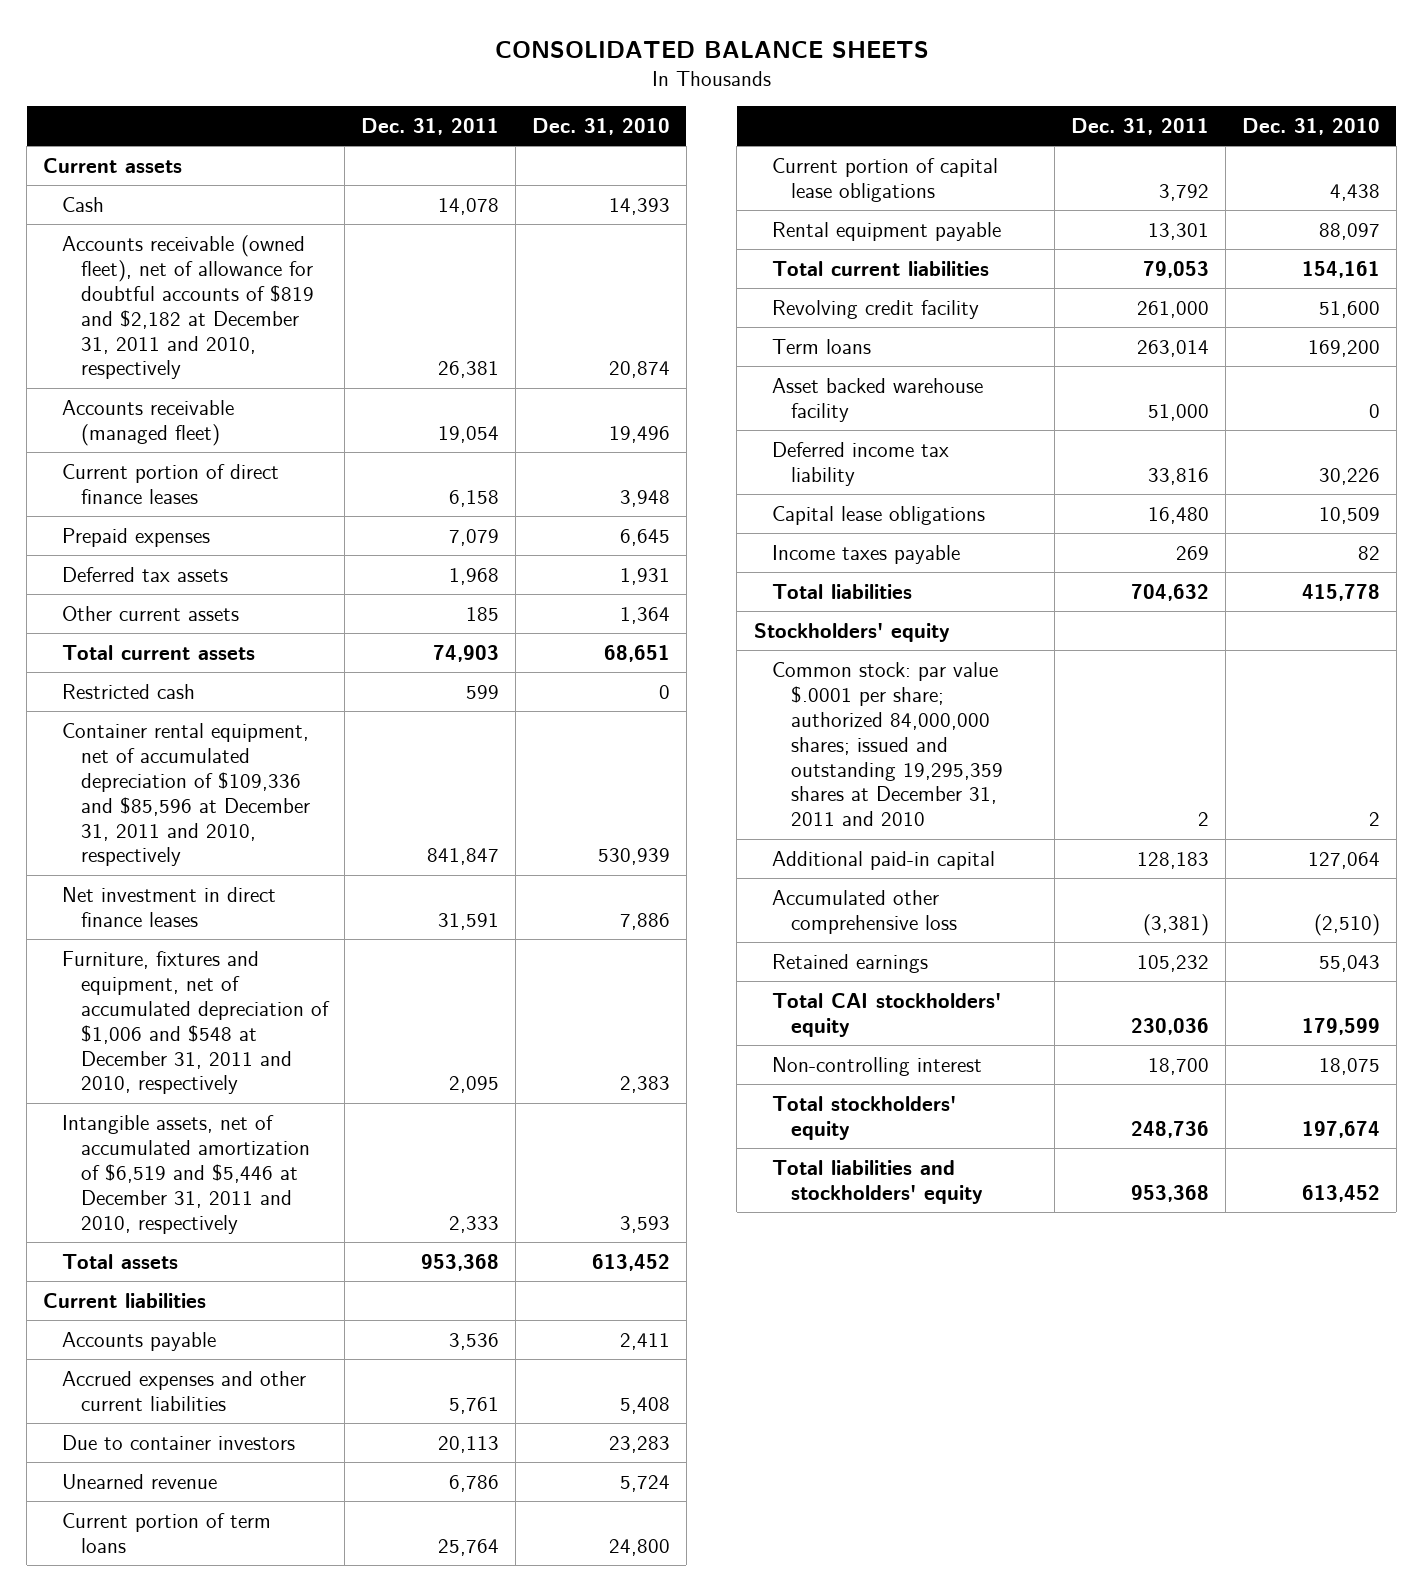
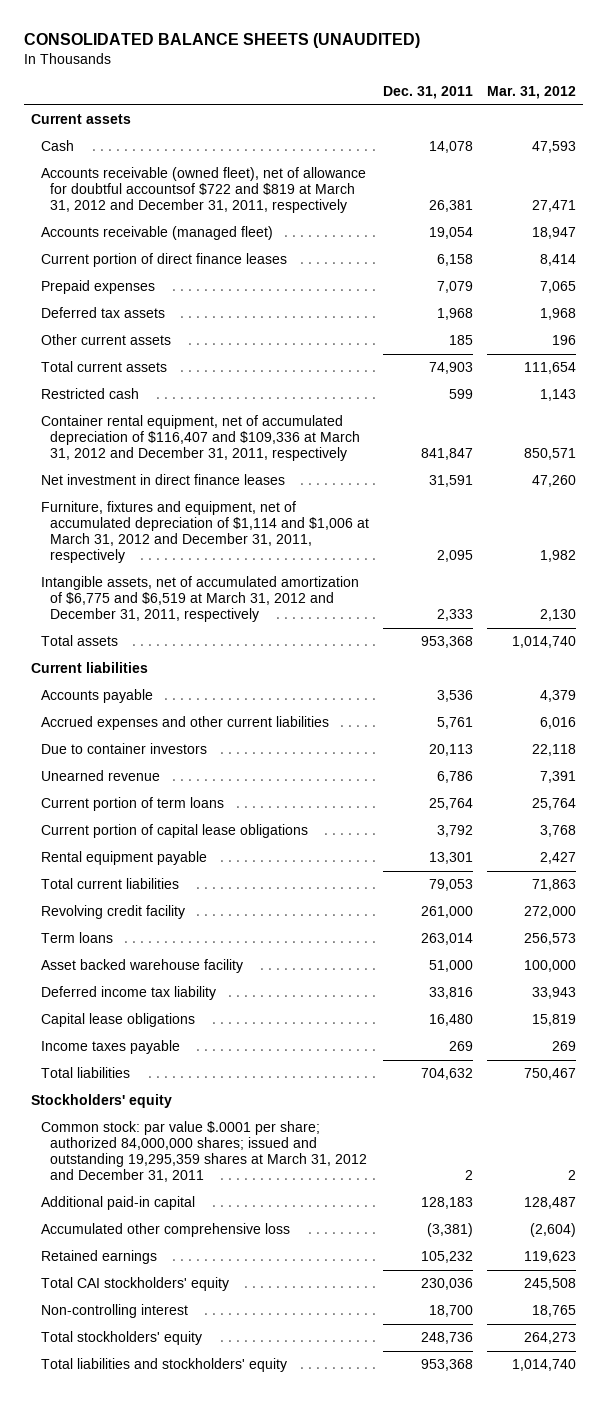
[494,41,929,59] CONSOLIDATED BALANCE SHEETS -> [24,33,421,49] CONSOLIDATED BALANCE SHEETS (UNAUDITED)
[531,117,670,135] Dec. 31, 2010 -> none
none -> [487,85,577,99] Mar. 31, 2012
[61,234,314,380] Accounts receivable (owned fleet), net of allowance for doubtful accounts of $819 and $2,182 at December 31, 2011 and 2010, respectively -> [40,167,366,214] Accounts receivable (owned fleet), net of allowance for doubtful accountsof $722 and $819 at March 31, 2012 and December 31, 2011, respectively
[61,722,310,867] Container rental equipment, net of accumulated depreciation of $109,336 and $85,596 at December 31, 2011 and 2010, respectively -> [40,415,361,462] Container rental equipment, net of accumulated depreciation of $116,407 and $109,336 at March 31, 2012 and December 31, 2011, respectively
[61,950,330,1095] Furniture, fixtures and equipment, net of accumulated depreciation of $1,006 and $548 at December 31, 2011 and 2010, respectively -> [40,501,370,564] Furniture, fixtures and equipment, net of accumulated depreciation of $1,114 and $1,006 at March 31, 2012 and December 31, 2011, respectively
[61,1114,310,1234] Intangible assets, net of accumulated amortization of $6,519 and $5,446 at December 31, 2011 and 2010, respectively -> [40,576,359,623] Intangible assets, net of accumulated amortization of $6,775 and $6,519 at March 31, 2012 and December 31, 2011, respectively
[772,661,1003,827] Common stock: par value $.0001 per share; authorized 84,000,000 shares; issued and outstanding 19,295,359 shares at December 31, 2011 and 2010 -> [40,1121,368,1183] Common stock: par value $.0001 per share; authorized 84,000,000 shares; issued and outstanding 19,295,359 shares at March 31, 2012 and December 31, 2011

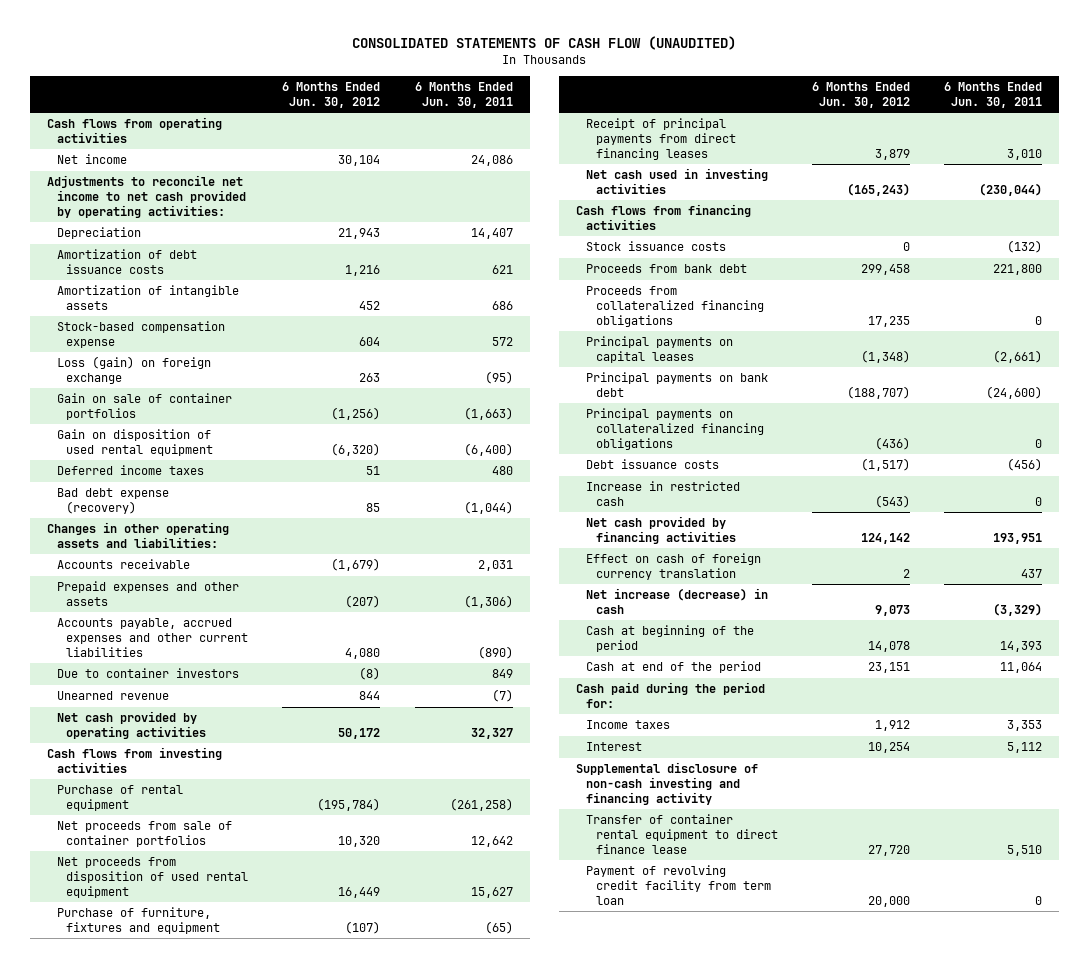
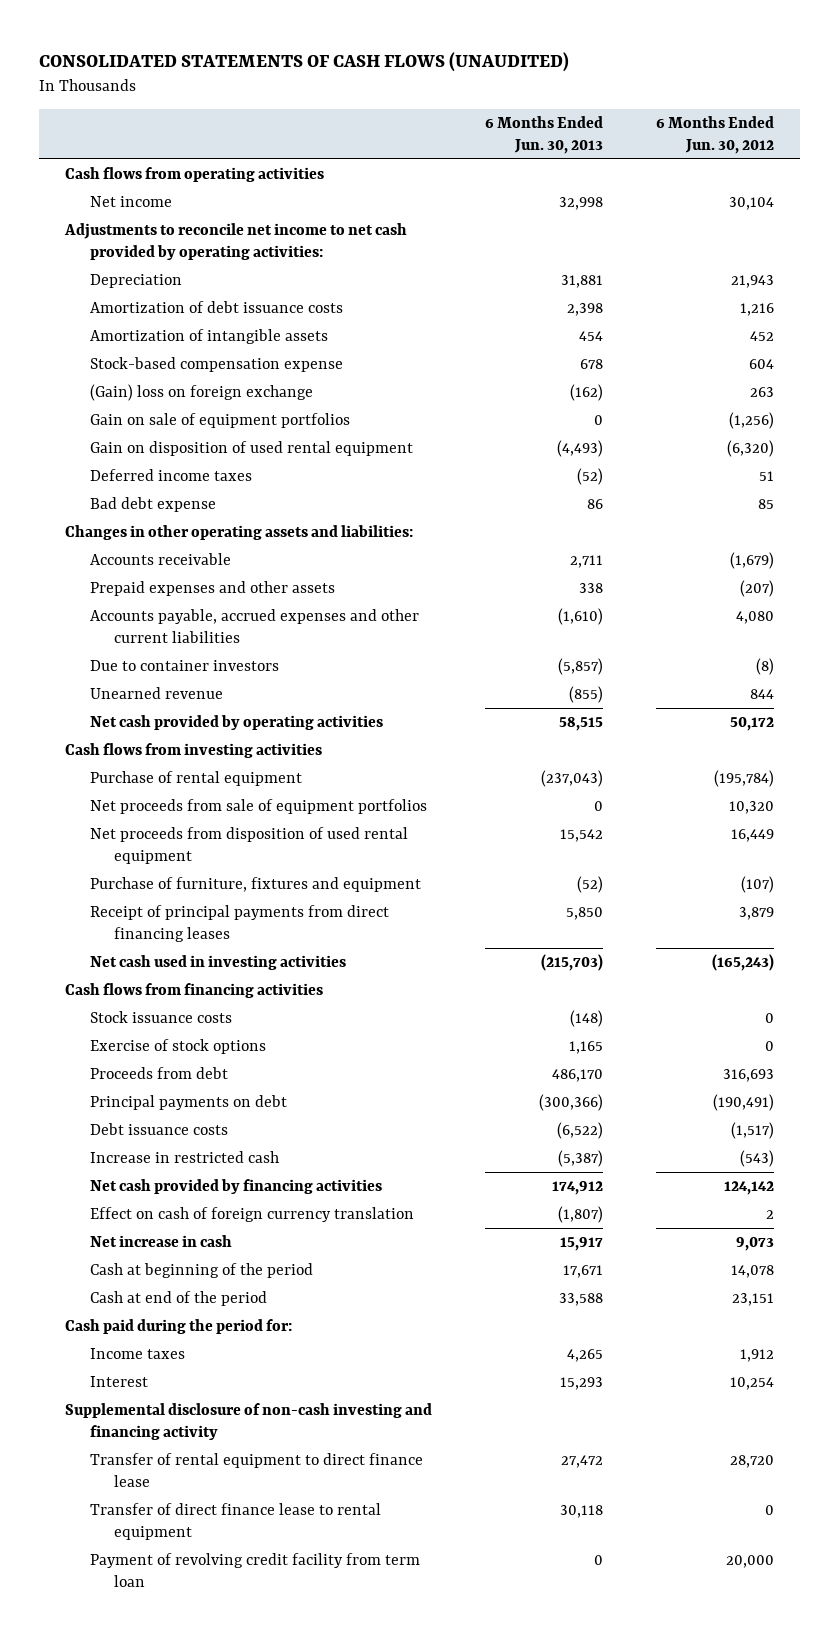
[352,36,737,51] CONSOLIDATED STATEMENTS OF CASH FLOW (UNAUDITED) -> [39,51,570,72] CONSOLIDATED STATEMENTS OF CASH FLOWS (UNAUDITED)
[414,81,513,108] 6 Months Ended Jun. 30, 2011 -> none
none -> [484,116,603,155] 6 Months Ended Jun. 30, 2013
[56,356,211,384] Loss (gain) on foreign exchange -> [89,383,313,401] (Gain) loss on foreign exchange
[56,393,232,420] Gain on sale of container portfolios -> [89,412,350,428] Gain on sale of equipment portfolios
[56,488,169,514] Bad debt expense (recovery) -> [89,496,216,512] Bad debt expense
[56,821,232,847] Net proceeds from sale of container portfolios -> [89,798,427,814] Net proceeds from sale of equipment portfolios
[585,286,764,327] Proceeds from collateralized financing obligations -> none
[585,336,733,363] Principal payments on capital leases -> none
[585,408,764,450] Principal payments on collateralized financing obligations -> none
none -> [89,1038,266,1054] Exercise of stock options
[585,264,747,274] Proceeds from bank debt -> [89,1066,228,1079] Proceeds from debt
[860,264,910,276] 299,458 -> [722,1068,774,1082] 316,693
[585,372,768,397] Principal payments on bank debt -> [89,1094,287,1110] Principal payments on debt
[846,385,910,399] (188,707) -> [712,1093,774,1111] (190,491)
[585,588,768,614] Net increase (decrease) in cash -> [89,1234,232,1247] Net increase in cash
[585,814,778,854] Transfer of container rental equipment to direct finance lease -> [89,1452,423,1487] Transfer of rental equipment to direct finance lease
[867,844,910,856] 27,720 -> [729,1454,774,1468] 28,720
none -> [89,1502,381,1540] Transfer of direct finance lease to rental equipment

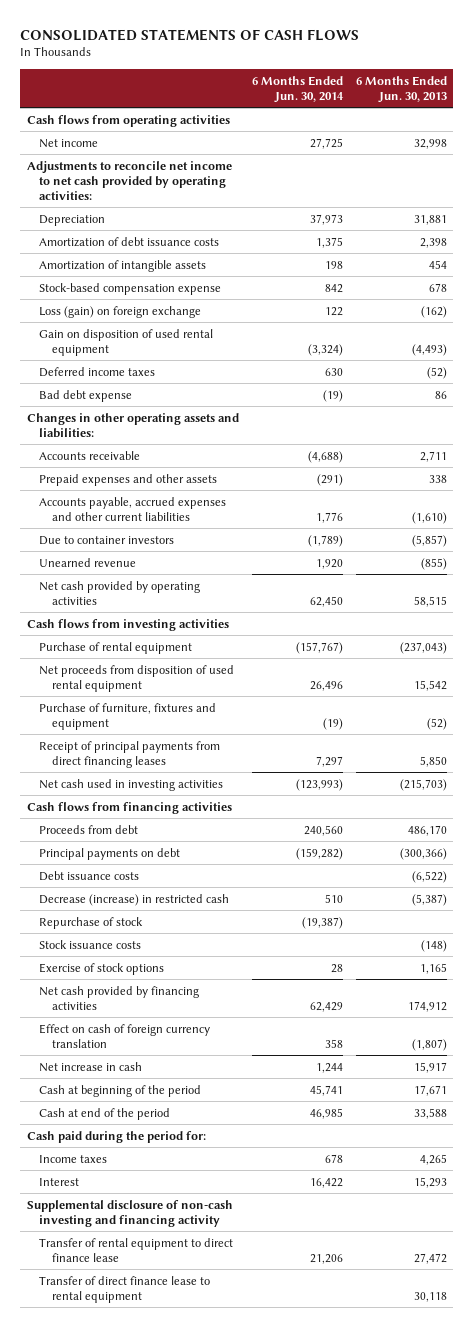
[39,51,570,72] CONSOLIDATED STATEMENTS OF CASH FLOWS (UNAUDITED) -> [20,28,360,41] CONSOLIDATED STATEMENTS OF CASH FLOWS
[655,116,774,155] 6 Months Ended Jun. 30, 2012 -> none
none -> [251,75,344,103] 6 Months Ended Jun. 30, 2014
[89,412,350,428] Gain on sale of equipment portfolios -> none
[89,383,313,401] (Gain) loss on foreign exchange -> [39,305,202,318] Loss (gain) on foreign exchange
[89,798,427,814] Net proceeds from sale of equipment portfolios -> none
[89,1150,279,1163] Increase in restricted cash -> [39,893,230,906] Decrease (increase) in restricted cash
none -> [39,916,144,929] Repurchase of stock
[89,1010,232,1023] Stock issuance costs -> [39,939,142,949] Stock issuance costs
[89,1038,266,1054] Exercise of stock options -> [39,962,165,975] Exercise of stock options
[89,1552,420,1587] Payment of revolving credit facility from term loan -> none

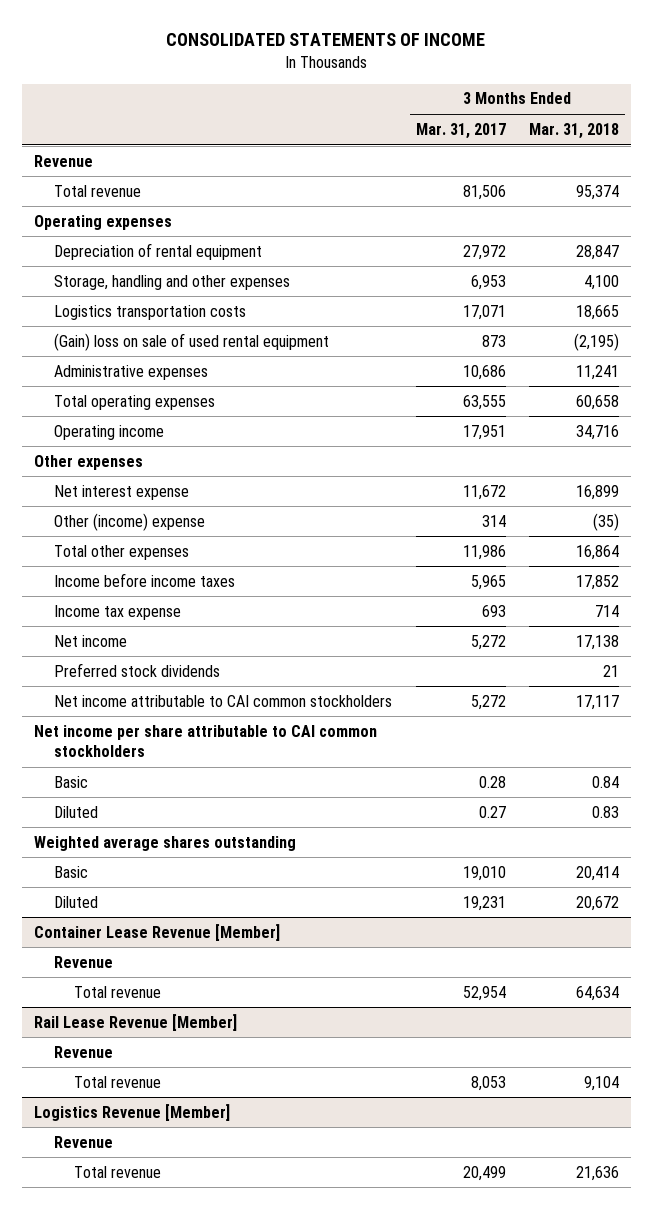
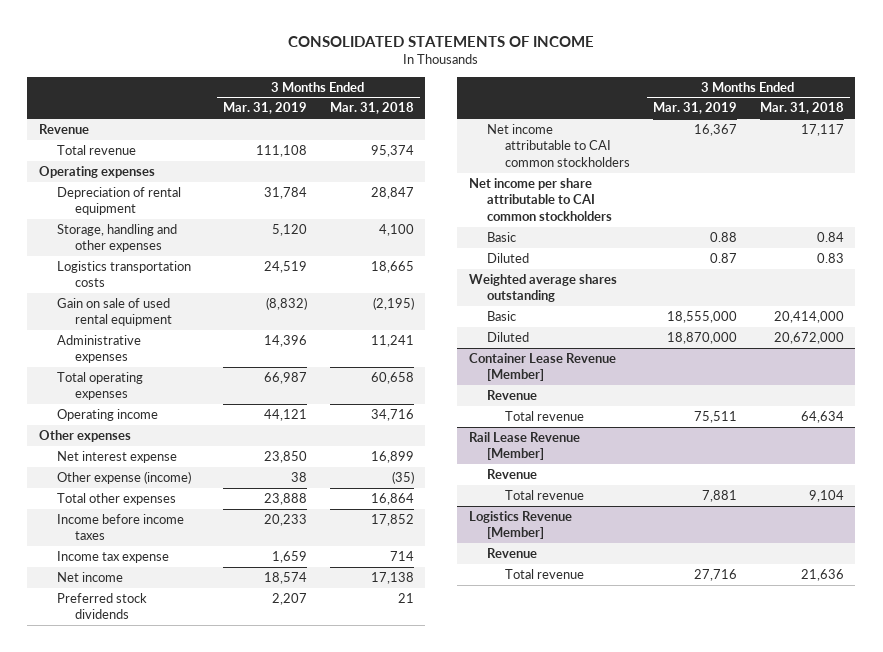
[415,122,506,139] Mar. 31, 2017 -> none
none -> [222,102,307,115] Mar. 31, 2019
[53,332,329,351] (Gain) loss on sale of used rental equipment -> [56,297,172,327] Gain on sale of used rental equipment
[53,512,205,531] Other (income) expense -> [56,470,191,484] Other expense (income)
[576,865,620,881] 20,414 -> [773,310,844,323] 20,414,000
[576,895,620,911] 20,672 -> [773,331,844,344] 20,672,000

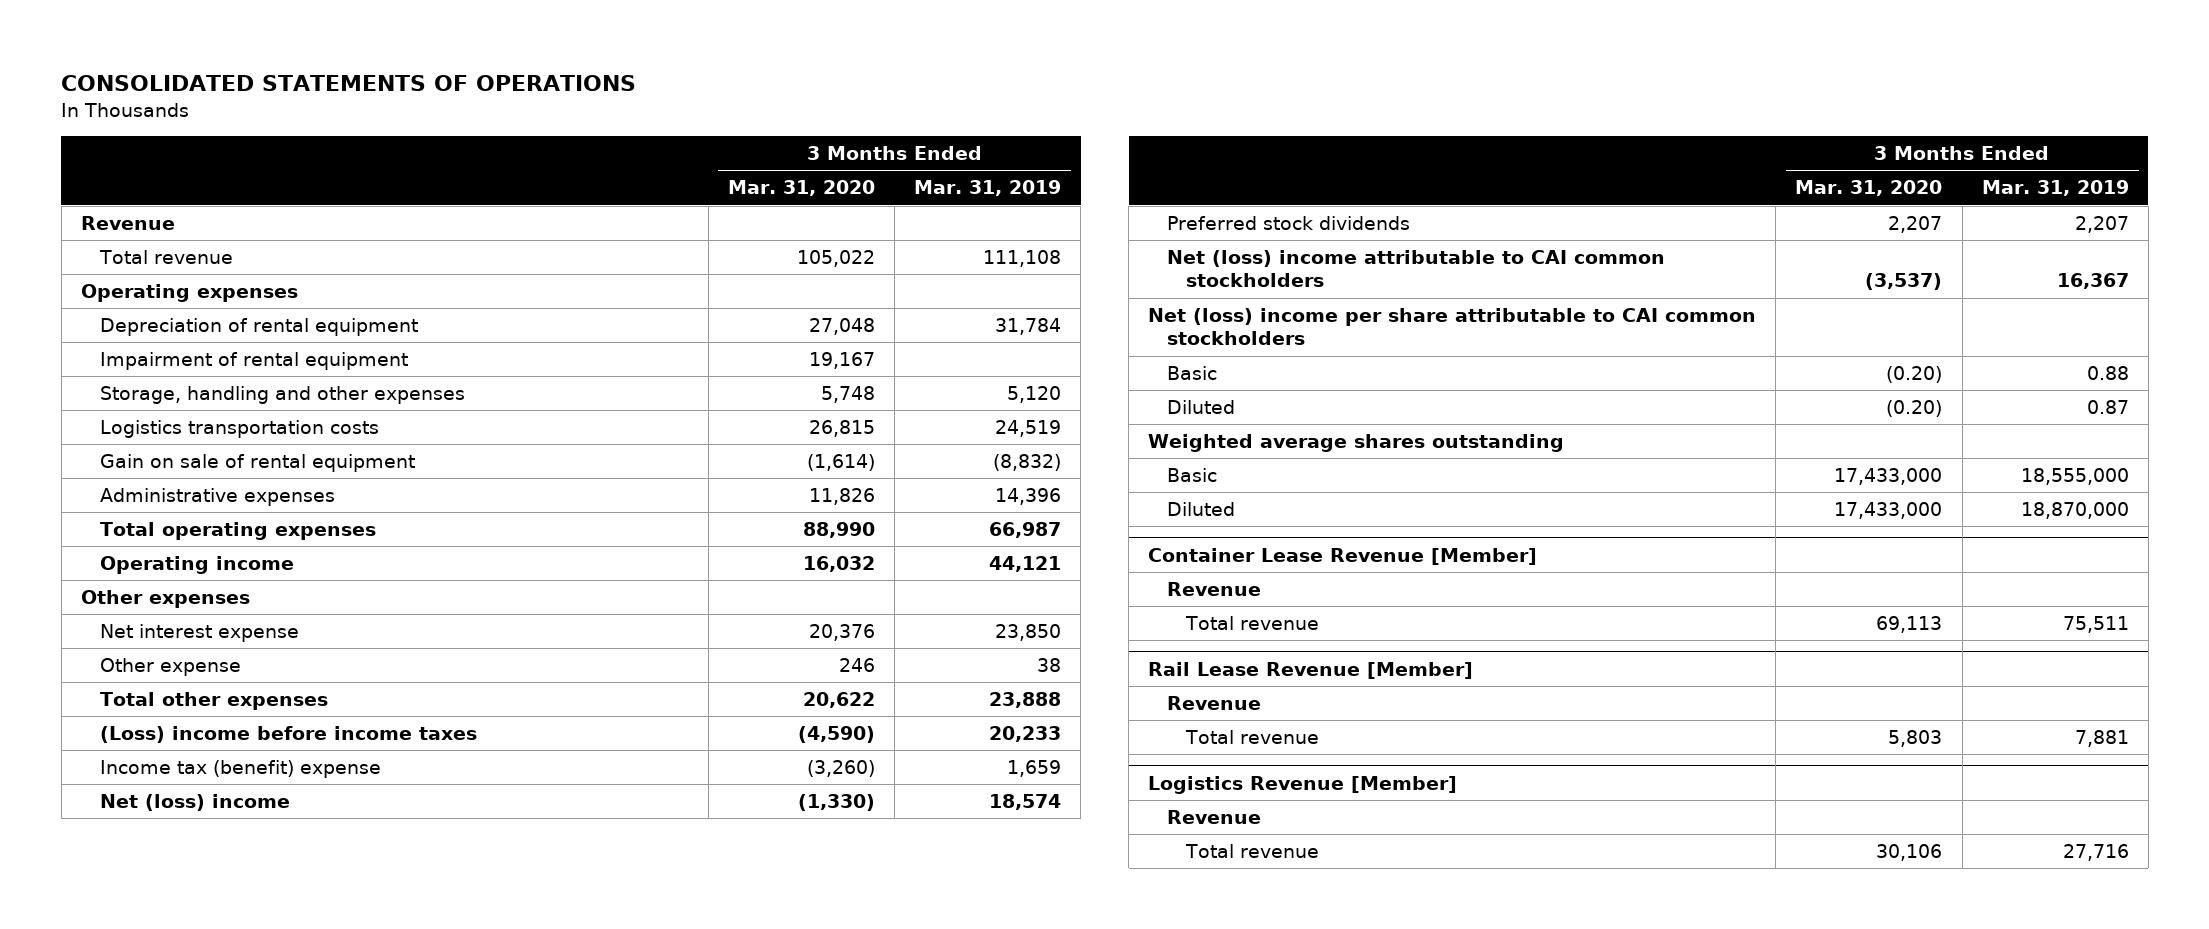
[288,35,595,47] CONSOLIDATED STATEMENTS OF INCOME -> [61,74,637,91] CONSOLIDATED STATEMENTS OF OPERATIONS
[329,102,414,115] Mar. 31, 2018 -> none
none -> [727,180,875,197] Mar. 31, 2020
none -> [99,352,408,371] Impairment of rental equipment
[56,297,172,327] Gain on sale of used rental equipment -> [99,454,415,473] Gain on sale of rental equipment
[56,470,191,484] Other expense (income) -> [99,658,241,677] Other expense
[56,513,184,541] Income before income taxes -> [99,726,477,744] (Loss) income before income taxes
[56,550,169,563] Income tax expense -> [99,760,381,779] Income tax (benefit) expense
[56,571,123,582] Net income -> [99,794,290,812] Net (loss) income
[486,123,630,167] Net income attributable to CAI common stockholders -> [1167,250,1666,288] Net (loss) income attributable to CAI common stockholders
[468,177,612,221] Net income per share attributable to CAI common stockholders -> [1148,308,1757,346] Net (loss) income per share attributable to CAI common stockholders

